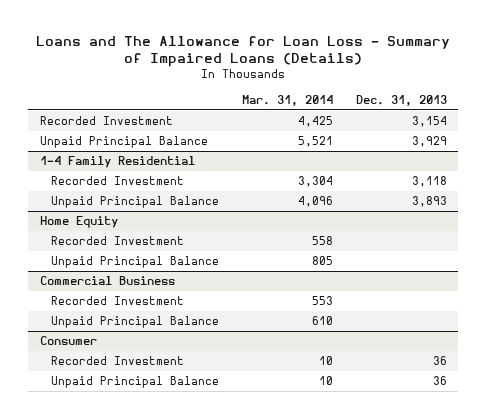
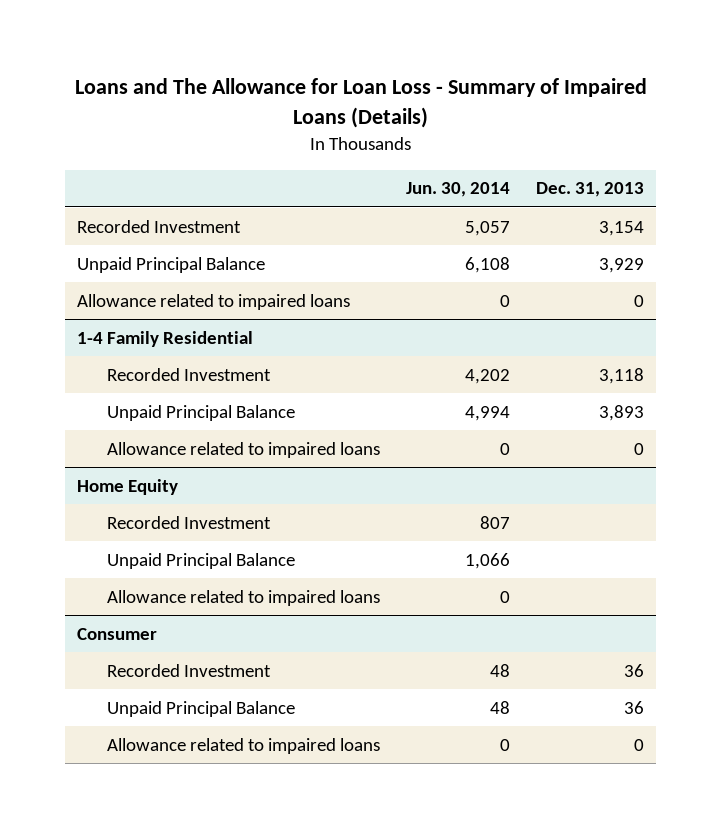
[241,95,333,107] Mar. 31, 2014 -> none
none -> [405,182,510,198] Jun. 30, 2014
none -> [77,293,351,310] Allowance related to impaired loans
none -> [107,441,381,458] Allowance related to impaired loans
[39,276,175,286] Commercial Business -> none
[50,296,184,306] Recorded Investment -> none
[50,316,219,329] Unpaid Principal Balance -> none
none -> [107,589,381,606] Allowance related to impaired loans
none -> [107,737,381,754] Allowance related to impaired loans

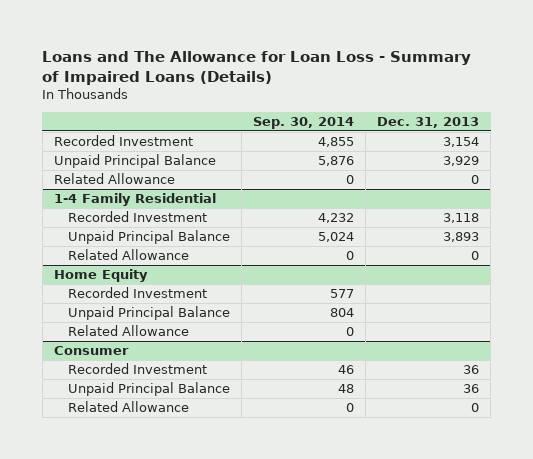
[405,182,510,198] Jun. 30, 2014 -> none
none -> [252,116,354,129] Sep. 30, 2014
[77,293,351,310] Allowance related to impaired loans -> [53,173,175,185] Related Allowance
[107,441,381,458] Allowance related to impaired loans -> [67,249,189,261] Related Allowance
[107,589,381,606] Allowance related to impaired loans -> [67,325,189,337] Related Allowance
[107,737,381,754] Allowance related to impaired loans -> [67,401,189,413] Related Allowance

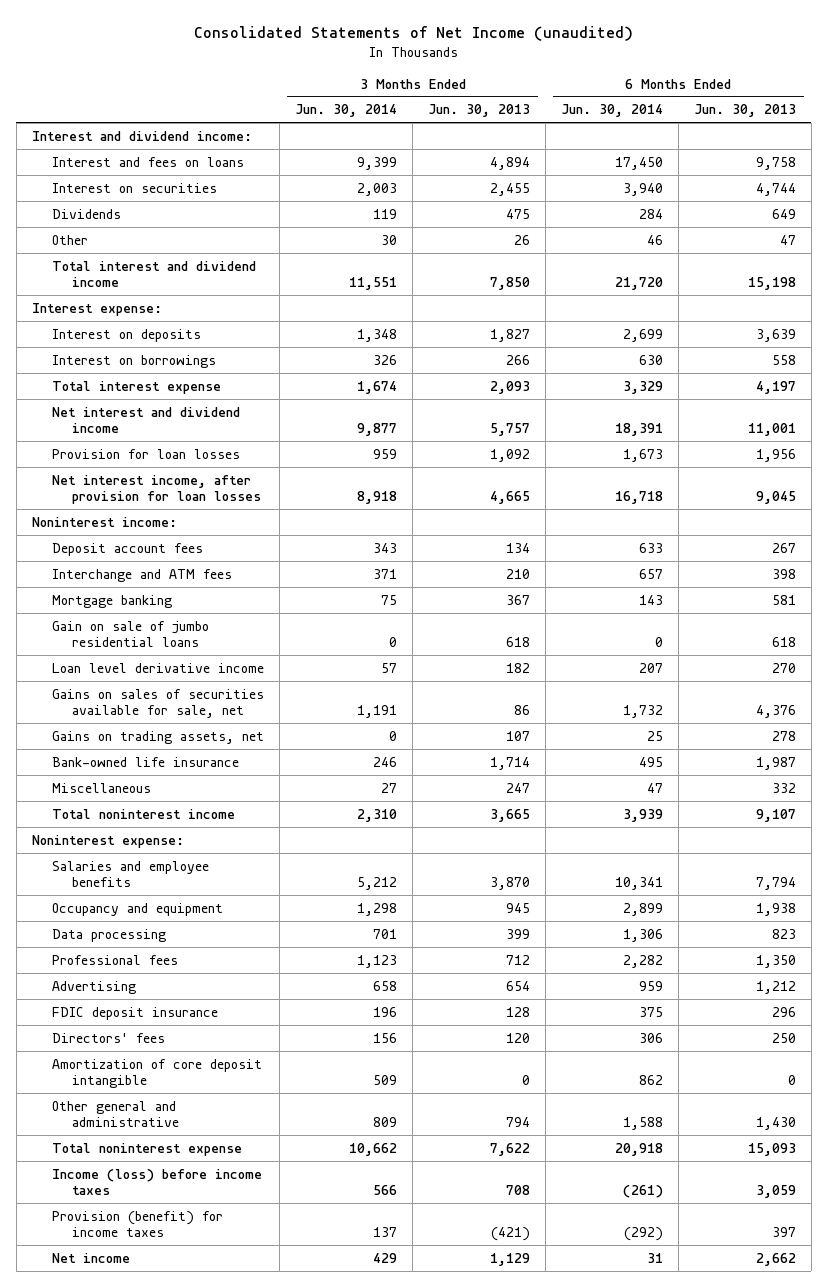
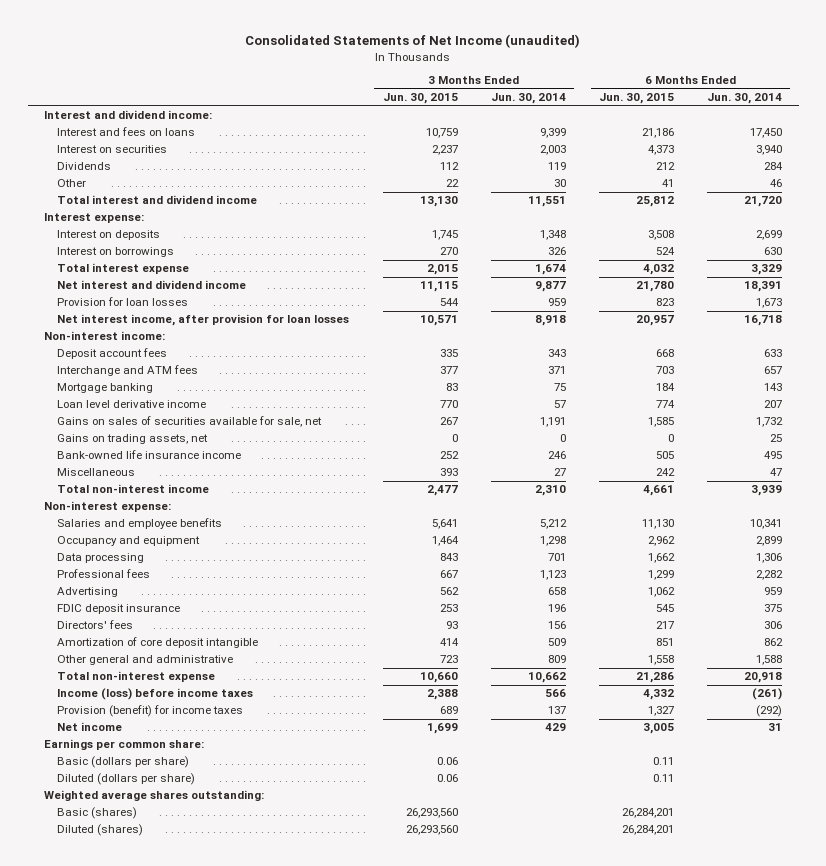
[428,104,531,118] Jun. 30, 2013 -> none
[693,104,796,118] Jun. 30, 2013 -> none
none -> [382,93,458,105] Jun. 30, 2015
none -> [598,93,674,105] Jun. 30, 2015
[31,516,177,527] Noninterest income: -> [44,331,166,341] Non-interest income:
[52,620,210,647] Gain on sale of jumbo residential loans -> none
[52,756,240,767] Bank-owned life insurance -> [57,450,242,460] Bank-owned life insurance income
[52,808,236,819] Total noninterest income -> [57,484,210,494] Total non-interest income
[31,834,184,848] Noninterest expense: -> [44,501,172,513] Non-interest expense:
[52,1142,243,1156] Total noninterest expense -> [57,671,216,683] Total non-interest expense
none -> [44,739,205,751] Earnings per common share:
none -> [57,756,190,769] Basic (dollars per share)
none -> [57,773,196,786] Diluted (dollars per share)
none -> [44,790,265,802] Weighted average shares outstanding:
none -> [57,807,138,820] Basic (shares)
none -> [57,824,144,837] Diluted (shares)

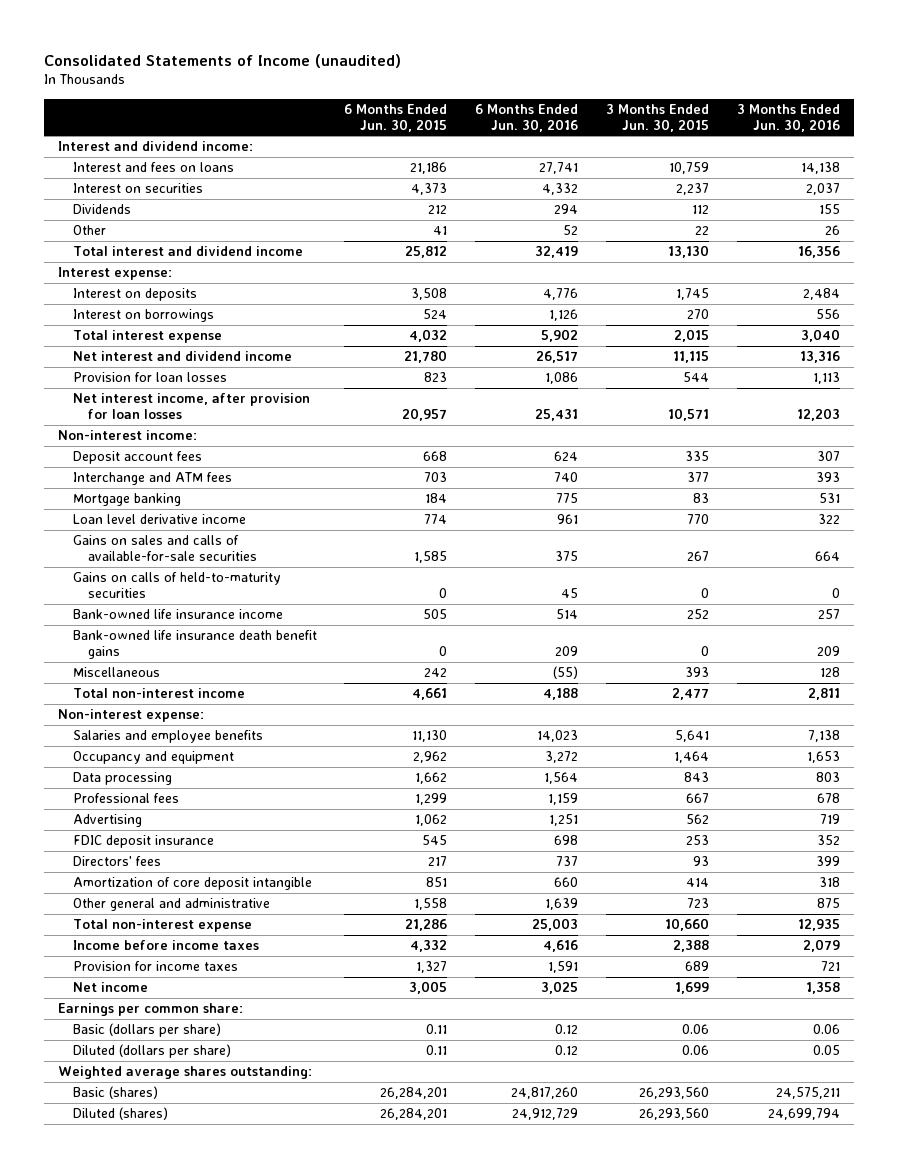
[245,34,581,49] Consolidated Statements of Net Income (unaudited) -> [43,53,401,68] Consolidated Statements of Income (unaudited)
[490,93,566,105] Jun. 30, 2014 -> none
[707,93,783,105] Jun. 30, 2014 -> none
none -> [475,103,579,132] 6 Months Ended Jun. 30, 2016
none -> [736,103,840,132] 3 Months Ended Jun. 30, 2016
[57,434,209,445] Gains on trading assets, net -> none
[57,416,323,428] Gains on sales of securities available for sale, net -> [72,535,257,562] Gains on sales and calls of available-for-sale securities
none -> [72,572,281,599] Gains on calls of held-to-maturity securities
none -> [72,630,317,660] Bank-owned life insurance death benefit gains
[57,688,254,701] Income (loss) before income taxes -> [72,940,259,951] Income before income taxes
[57,705,244,718] Provision (benefit) for income taxes -> [72,961,238,972] Provision for income taxes

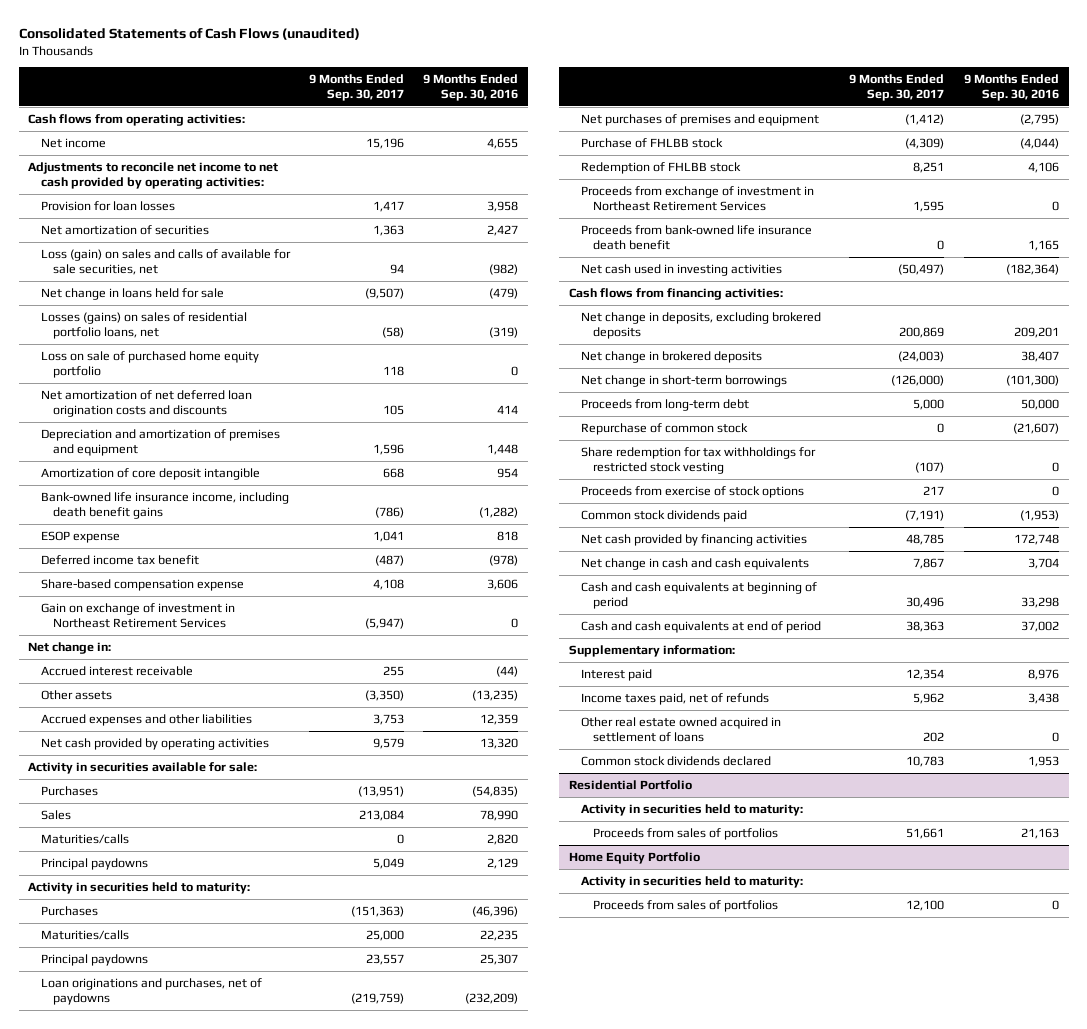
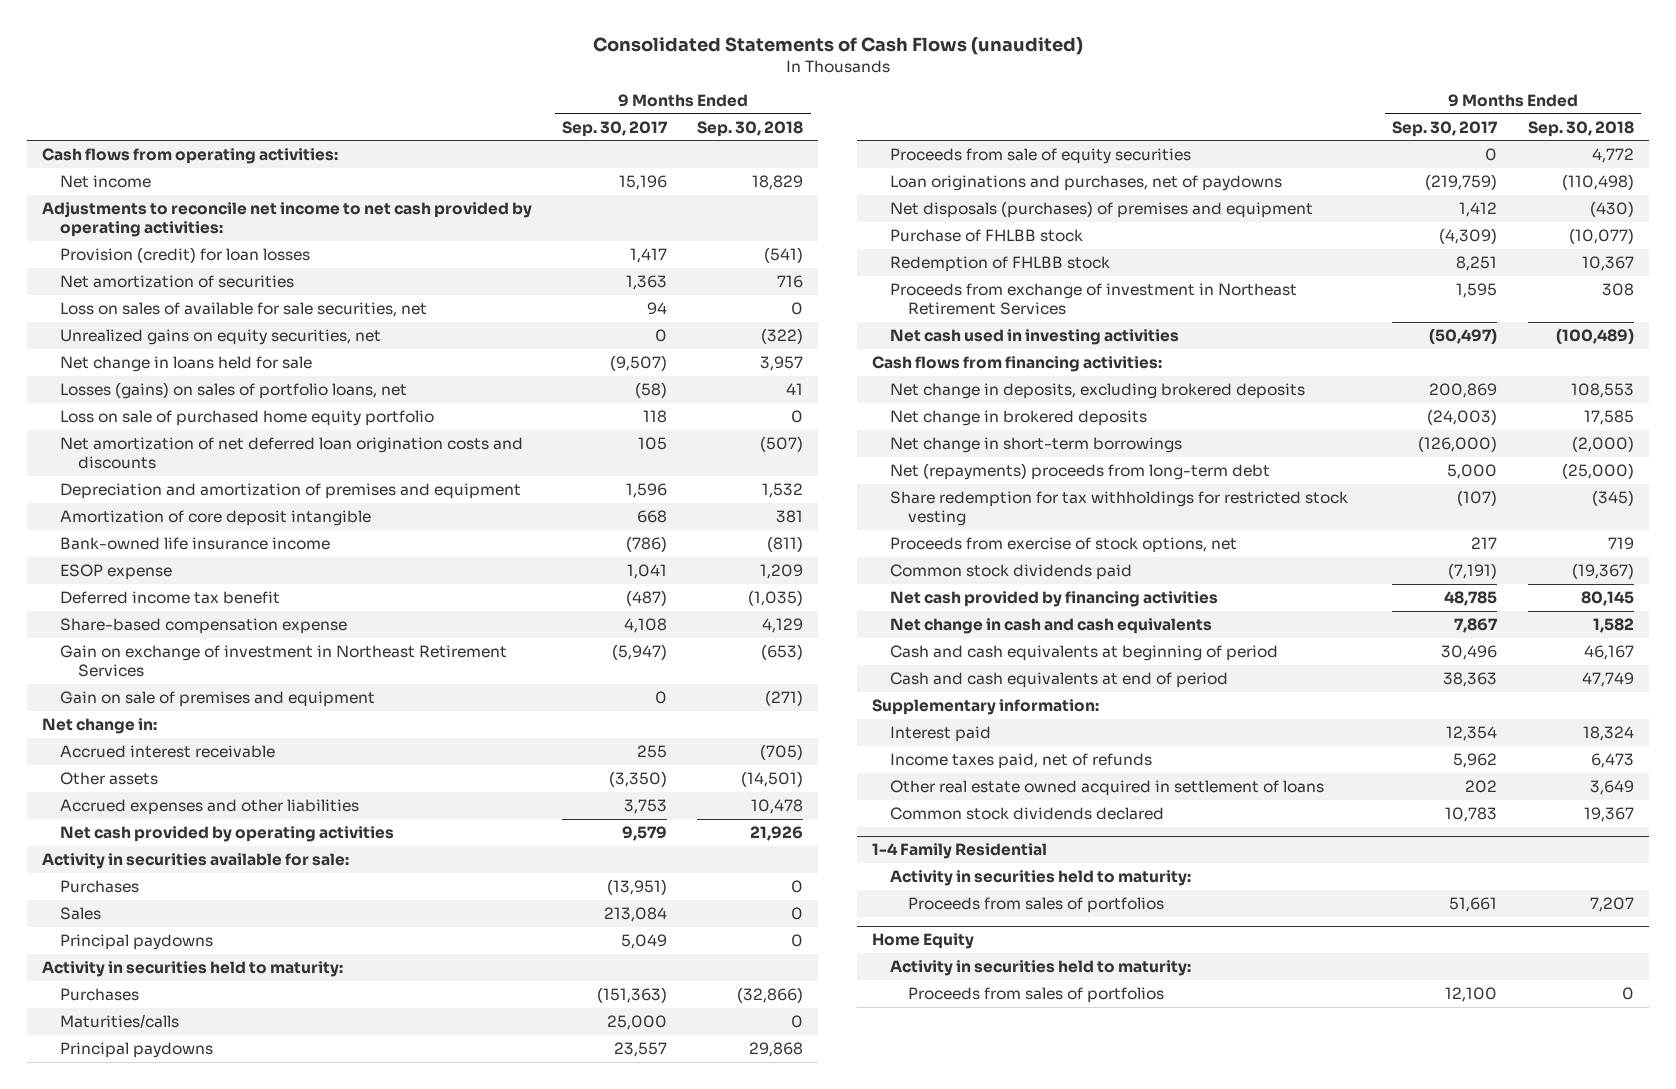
[423,74,519,101] 9 Months Ended Sep. 30, 2016 -> none
none -> [697,120,804,137] Sep. 30, 2018
[40,201,175,212] Provision for loan losses -> [59,246,310,263] Provision (credit) for loan losses
[40,249,291,275] Loss (gain) on sales and calls of available for sale securities, net -> [59,301,427,317] Loss on sales of available for sale securities, net
none -> [59,328,381,345] Unrealized gains on equity securities, net
[40,312,247,339] Losses (gains) on sales of residential portfolio loans, net -> [59,381,407,399] Losses (gains) on sales of portfolio loans, net
[40,492,289,519] Bank-owned life insurance income, including death benefit gains -> [59,536,330,550] Bank-owned life insurance income
none -> [59,690,375,707] Gain on sale of premises and equipment
[40,834,129,845] Maturities/calls -> none
none -> [890,147,1192,164] Proceeds from sale of equity securities
[580,114,819,127] Net purchases of premises and equipment -> [890,200,1314,218] Net disposals (purchases) of premises and equipment
[905,114,945,126] (1,412) -> [1459,201,1498,217] 1,412
[580,225,812,250] Proceeds from bank-owned life insurance death benefit -> none
[580,423,748,436] Repurchase of common stock -> none
[580,399,749,412] Proceeds from long-term debt -> [890,462,1271,480] Net (repayments) proceeds from long-term debt
[580,486,804,499] Proceeds from exercise of stock options -> [890,536,1238,553] Proceeds from exercise of stock options, net
[568,780,692,791] Residential Portfolio -> [872,843,1048,860] 1-4 Family Residential
[568,852,700,865] Home Equity Portfolio -> [872,933,975,950] Home Equity

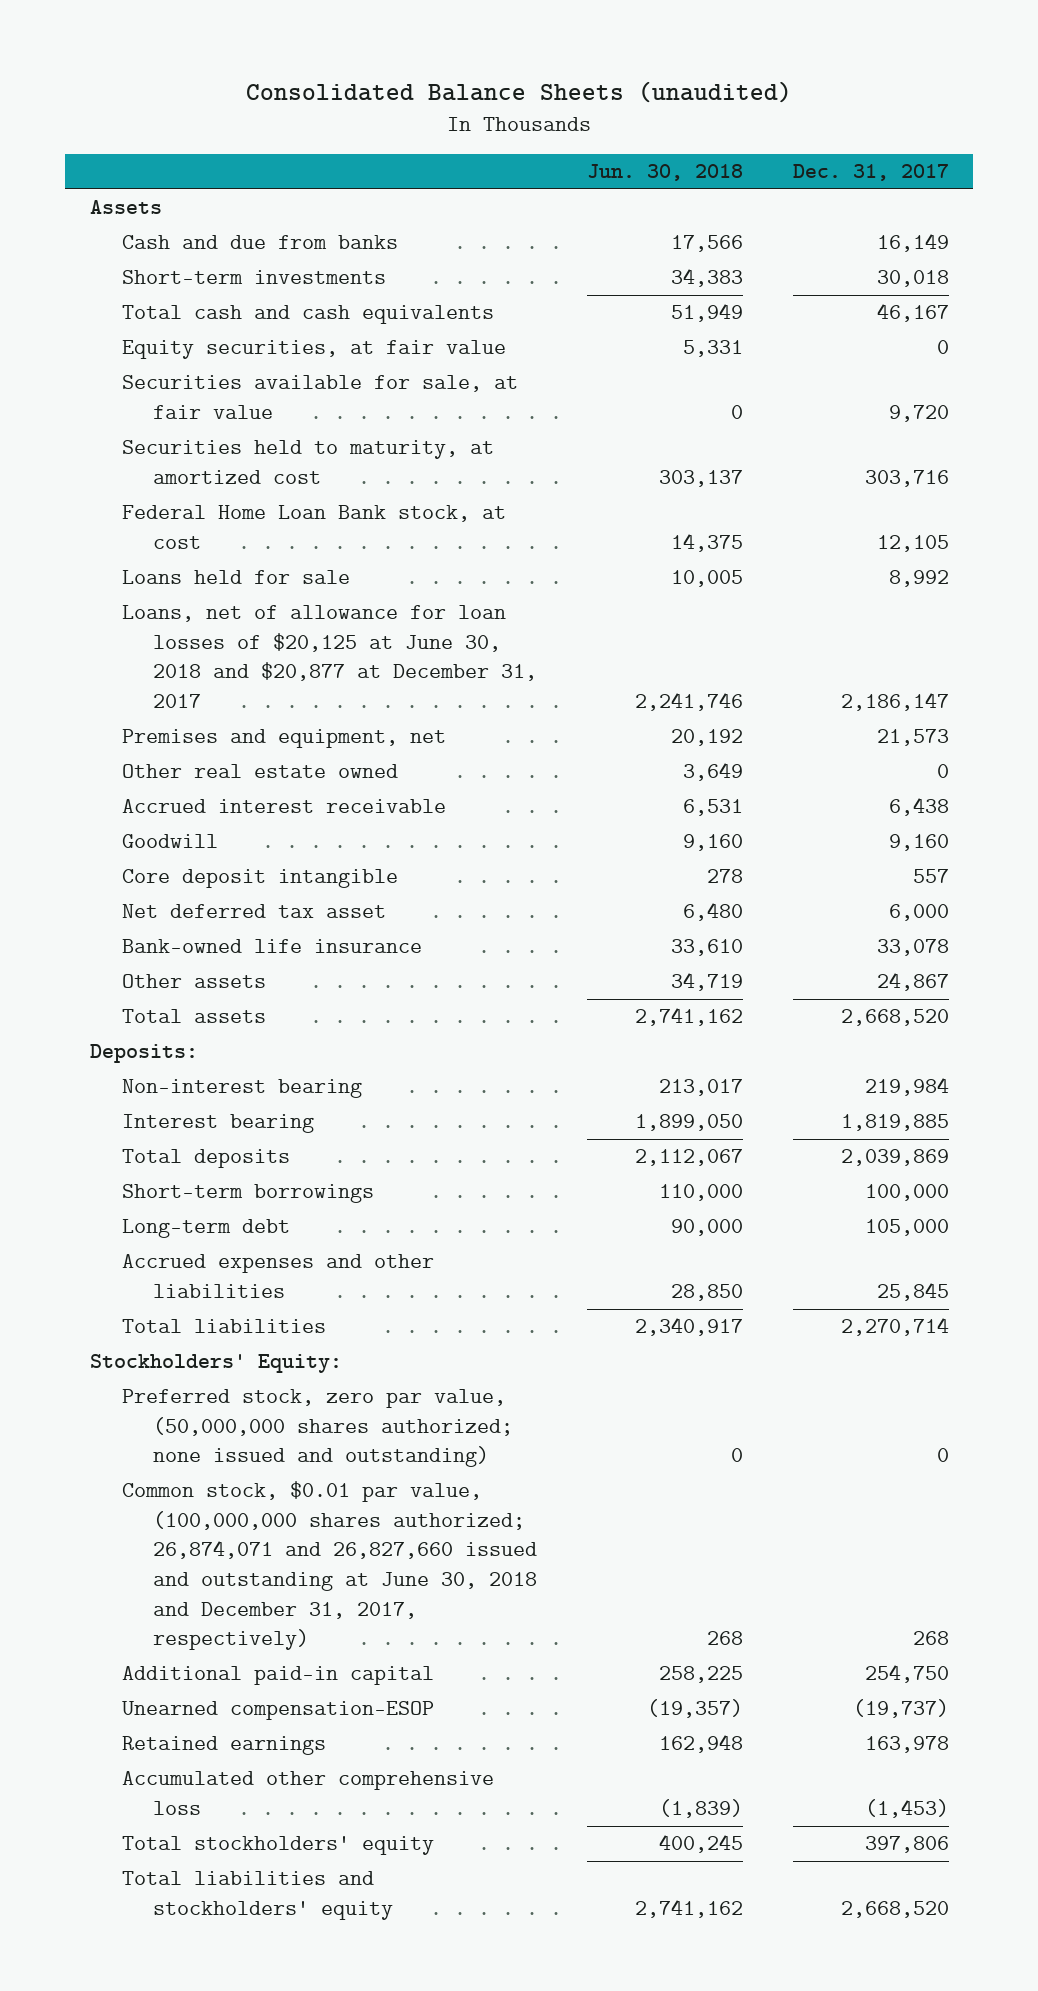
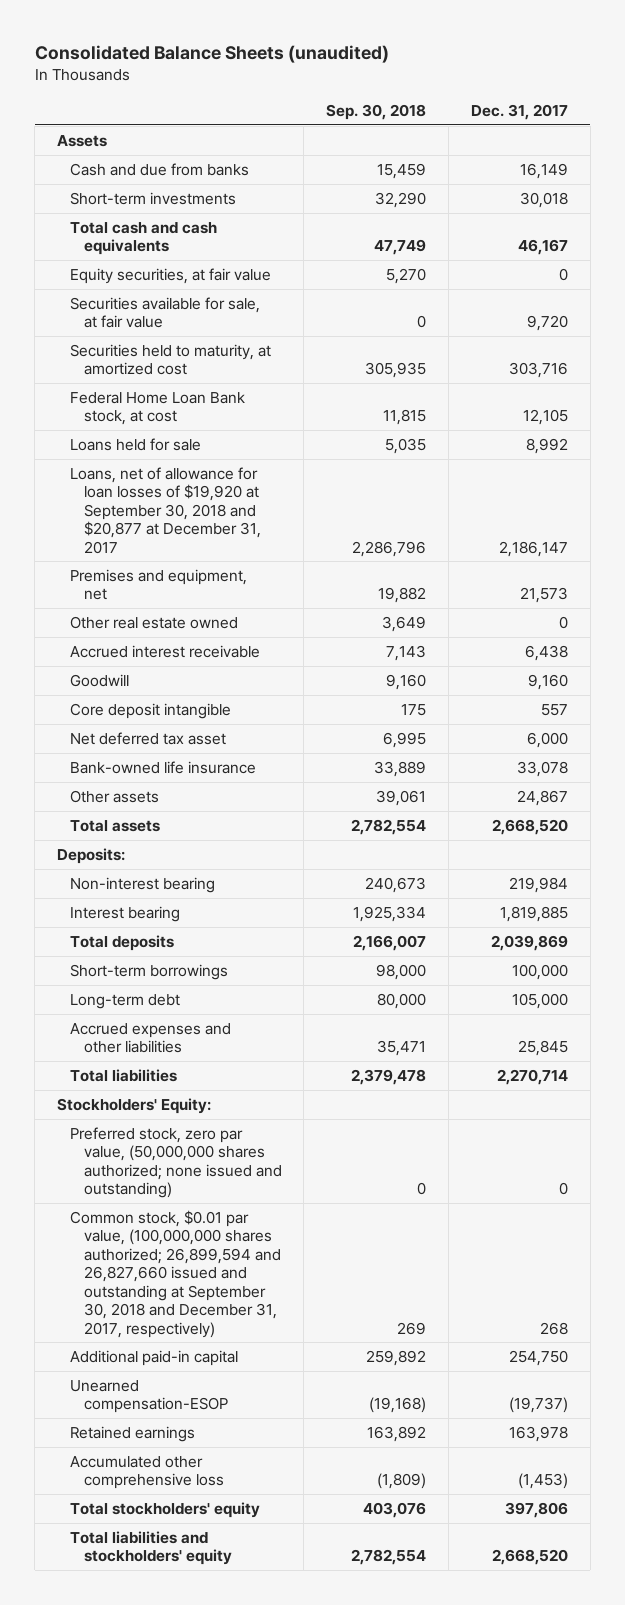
[586,164,743,182] Jun. 30, 2018 -> none
none -> [326,103,427,120] Sep. 30, 2018
[121,605,538,709] Loans, net of allowance for loan losses of $20,125 at June 30, 2018 and $20,877 at December 31, 2017 -> [70,466,261,554] Loans, net of allowance for loan losses of $19,920 at September 30, 2018 and $20,877 at December 31, 2017
[121,1481,538,1651] Common stock, $0.01 par value, (100,000,000 shares authorized; 26,874,071 and 26,827,660 issued and outstanding at June 30, 2018 and December 31, 2017, respectively) -> [70,1209,281,1338] Common stock, $0.01 par value, (100,000,000 shares authorized; 26,899,594 and 26,827,660 issued and outstanding at September 30, 2018 and December 31, 2017, respectively)

